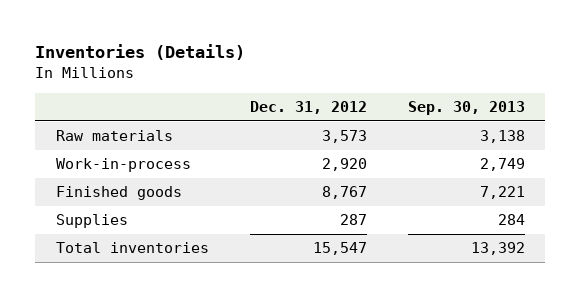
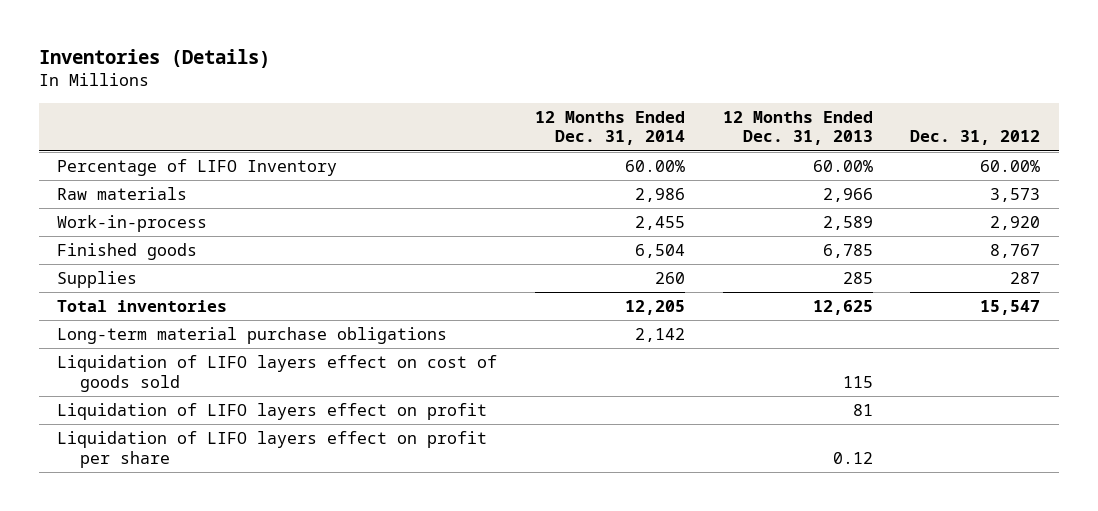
[407,101,525,116] Sep. 30, 2013 -> none
none -> [535,110,686,146] 12 Months Ended Dec. 31, 2014
none -> [722,110,873,146] 12 Months Ended Dec. 31, 2013
none -> [57,159,338,177] Percentage of LIFO Inventory
none -> [57,327,448,345] Long-term material purchase obligations
none -> [57,355,498,392] Liquidation of LIFO layers effect on cost of goods sold
none -> [57,403,488,421] Liquidation of LIFO layers effect on profit
none -> [57,431,488,468] Liquidation of LIFO layers effect on profit per share

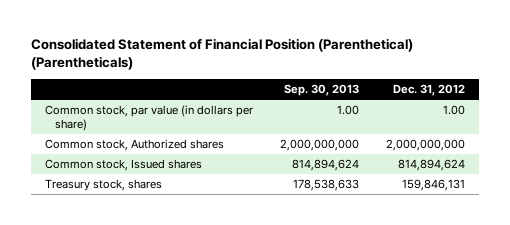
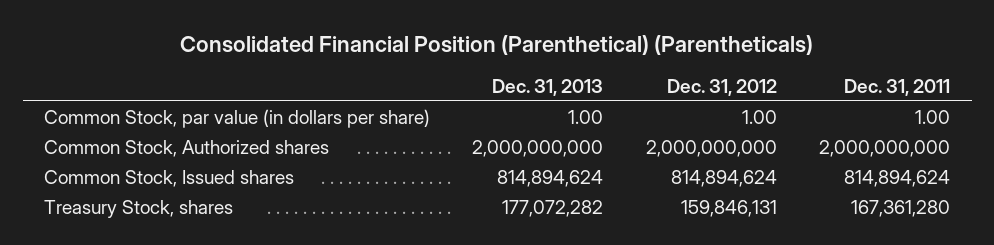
[31,38,414,71] Consolidated Statement of Financial Position (Parenthetical) (Parentheticals) -> [180,35,814,56] Consolidated Financial Position (Parenthetical) (Parentheticals)
[283,84,359,97] Sep. 30, 2013 -> none
none -> [492,78,604,96] Dec. 31, 2013
none -> [844,78,951,96] Dec. 31, 2011
[44,105,253,131] Common stock, par value (in dollars per share) -> [43,108,430,128] Common Stock, par value (in dollars per share)
[44,139,224,152] Common stock, Authorized shares -> [43,139,329,157] Common Stock, Authorized shares
[44,159,202,172] Common stock, Issued shares -> [43,169,294,187] Common Stock, Issued shares
[44,179,162,192] Treasury stock, shares -> [43,199,233,218] Treasury Stock, shares

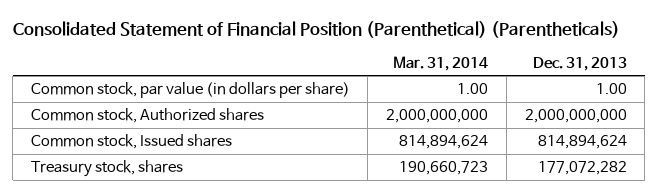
[180,35,814,56] Consolidated Financial Position (Parenthetical) (Parentheticals) -> [12,20,620,38] Consolidated Statement of Financial Position (Parenthetical) (Parentheticals)
[666,78,777,96] Dec. 31, 2012 -> none
[844,78,951,96] Dec. 31, 2011 -> none
none -> [393,55,489,71] Mar. 31, 2014
[43,108,430,128] Common Stock, par value (in dollars per share) -> [30,82,350,99] Common stock, par value (in dollars per share)
[43,139,329,157] Common Stock, Authorized shares -> [30,108,264,124] Common stock, Authorized shares
[43,169,294,187] Common Stock, Issued shares -> [30,134,232,150] Common stock, Issued shares
[43,199,233,218] Treasury Stock, shares -> [30,160,183,178] Treasury stock, shares

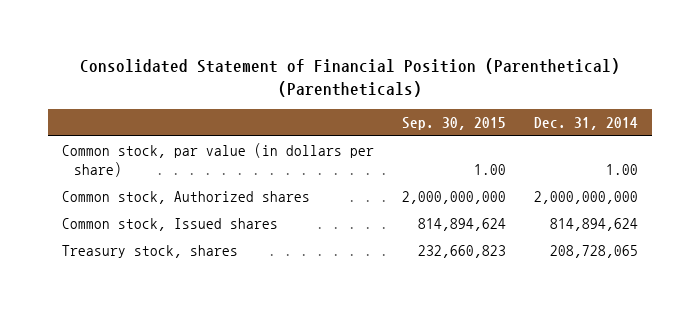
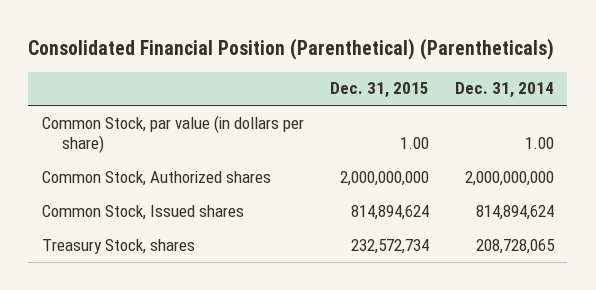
[79,57,620,97] Consolidated Statement of Financial Position (Parenthetical) (Parentheticals) -> [28,37,555,60] Consolidated Financial Position (Parenthetical) (Parentheticals)
[401,117,506,131] Sep. 30, 2015 -> none
none -> [329,82,429,99] Dec. 31, 2015
[61,143,374,178] Common stock, par value (in dollars per share) -> [41,114,304,154] Common Stock, par value (in dollars per share)
[61,191,310,205] Common stock, Authorized shares -> [41,170,271,186] Common Stock, Authorized shares
[61,218,278,232] Common stock, Issued shares -> [41,204,244,220] Common Stock, Issued shares
[61,245,238,259] Treasury stock, shares -> [41,238,195,254] Treasury Stock, shares

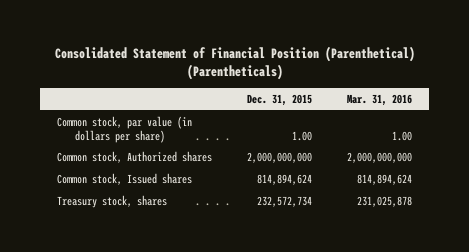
[28,37,555,60] Consolidated Financial Position (Parenthetical) (Parentheticals) -> [54,46,415,81] Consolidated Statement of Financial Position (Parenthetical) (Parentheticals)
[455,82,555,99] Dec. 31, 2014 -> none
none -> [346,94,412,107] Mar. 31, 2016
[41,114,304,154] Common Stock, par value (in dollars per share) -> [57,116,193,143] Common stock, par value (in dollars per share)
[41,170,271,186] Common Stock, Authorized shares -> [57,151,213,164] Common stock, Authorized shares
[41,204,244,220] Common Stock, Issued shares -> [57,173,193,186] Common stock, Issued shares
[41,238,195,254] Treasury Stock, shares -> [57,195,168,209] Treasury stock, shares

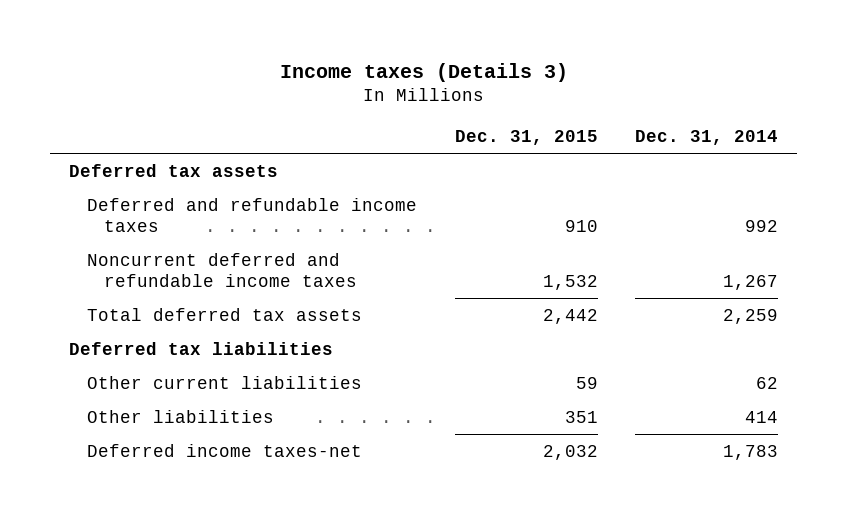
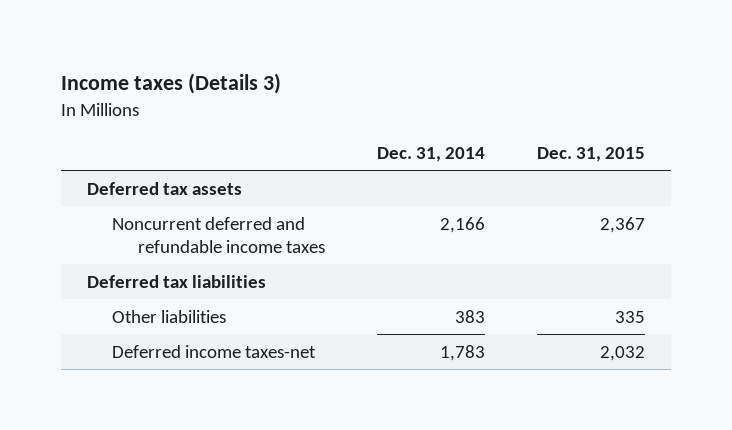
[86,197,417,233] Deferred and refundable income taxes -> none
[86,307,362,321] Total deferred tax assets -> none
[542,275,598,291] 1,532 -> [600,216,646,233] 2,367
[723,275,779,291] 1,267 -> [440,216,486,233] 2,166
[86,375,362,389] Other current liabilities -> none
[564,410,598,423] 351 -> [615,310,646,323] 335
[745,410,779,423] 414 -> [455,309,486,323] 383

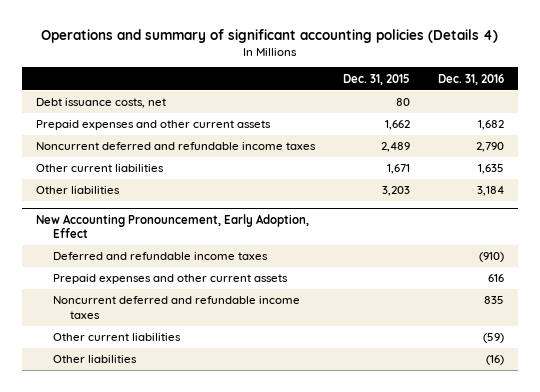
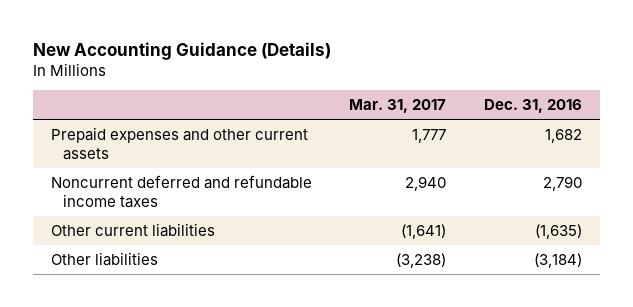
[41,28,499,43] Operations and summary of significant accounting policies (Details 4) -> [32,41,331,60] New Accounting Guidance (Details)
[343,73,411,85] Dec. 31, 2015 -> none
none -> [349,99,447,114] Mar. 31, 2017
[35,98,166,109] Debt issuance costs, net -> none
[35,213,309,238] New Accounting Pronouncement, Early Adoption, Effect -> none
[52,252,268,261] Deferred and refundable income taxes -> none
[52,274,288,285] Prepaid expenses and other current assets -> none
[52,296,300,319] Noncurrent deferred and refundable income taxes -> none
[52,333,181,342] Other current liabilities -> none
[52,355,137,364] Other liabilities -> none
[478,164,505,175] 1,635 -> [534,223,582,239] (1,635)
[477,186,505,197] 3,184 -> [533,252,582,268] (3,184)

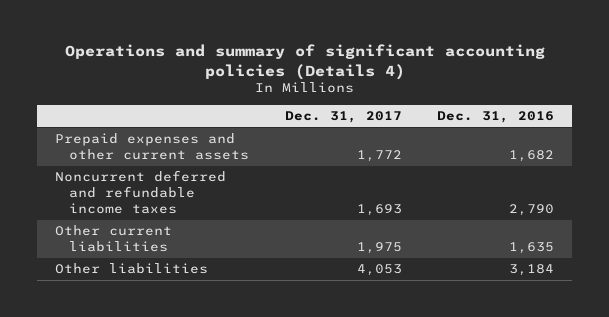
[32,41,331,60] New Accounting Guidance (Details) -> [64,44,545,80] Operations and summary of significant accounting policies (Details 4)
[349,99,447,114] Mar. 31, 2017 -> none
none -> [284,111,402,124] Dec. 31, 2017
[534,223,582,239] (1,635) -> [509,242,555,255] 1,635
[533,252,582,268] (3,184) -> [509,264,555,277] 3,184

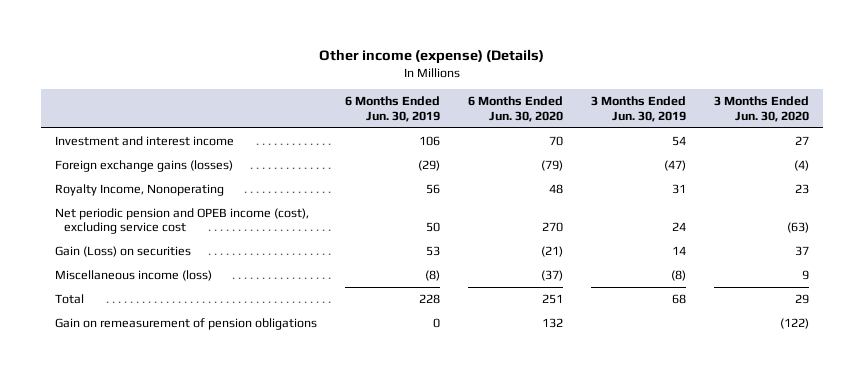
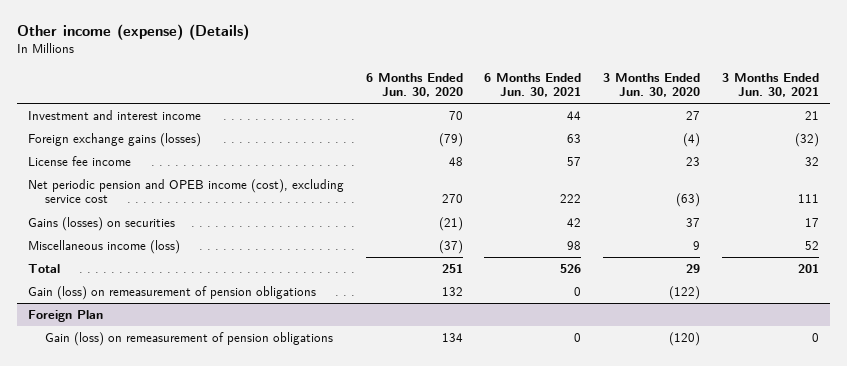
[344,96,440,122] 6 Months Ended Jun. 30, 2019 -> none
[590,96,686,122] 3 Months Ended Jun. 30, 2019 -> none
none -> [484,72,582,98] 6 Months Ended Jun. 30, 2021
none -> [721,72,819,98] 3 Months Ended Jun. 30, 2021
[54,183,224,196] Royalty Income, Nonoperating -> [27,156,131,167] License fee income
[54,245,191,257] Gain (Loss) on securities -> [27,217,175,232] Gains (losses) on securities
[54,317,317,330] Gain on remeasurement of pension obligations -> [27,286,316,301] Gain (loss) on remeasurement of pension obligations
none -> [27,310,103,323] Foreign Plan
none -> [45,332,334,347] Gain (loss) on remeasurement of pension obligations

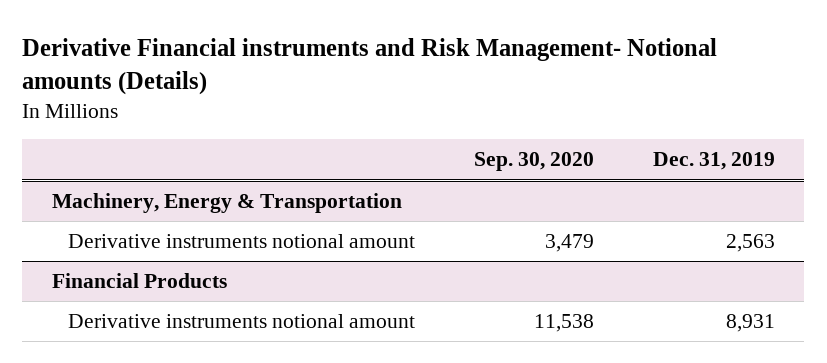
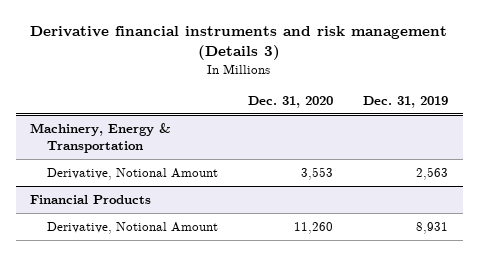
[22,37,718,95] Derivative Financial instruments and Risk Management- Notional amounts (Details) -> [30,25,448,61] Derivative financial instruments and risk management (Details 3)
[474,152,595,172] Sep. 30, 2020 -> none
none -> [248,95,334,108] Dec. 31, 2020
[68,234,416,249] Derivative instruments notional amount -> [47,167,219,180] Derivative, Notional Amount
[68,314,416,329] Derivative instruments notional amount -> [47,221,219,234] Derivative, Notional Amount

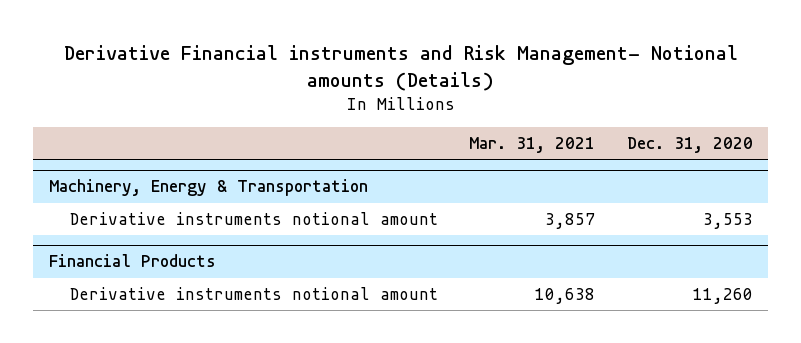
[30,25,448,61] Derivative financial instruments and risk management (Details 3) -> [63,44,738,91] Derivative Financial instruments and Risk Management- Notional amounts (Details)
[362,95,448,108] Dec. 31, 2019 -> none
none -> [469,137,596,154] Mar. 31, 2021
[47,167,219,180] Derivative, Notional Amount -> [70,212,439,226] Derivative instruments notional amount
[47,221,219,234] Derivative, Notional Amount -> [70,287,439,301] Derivative instruments notional amount

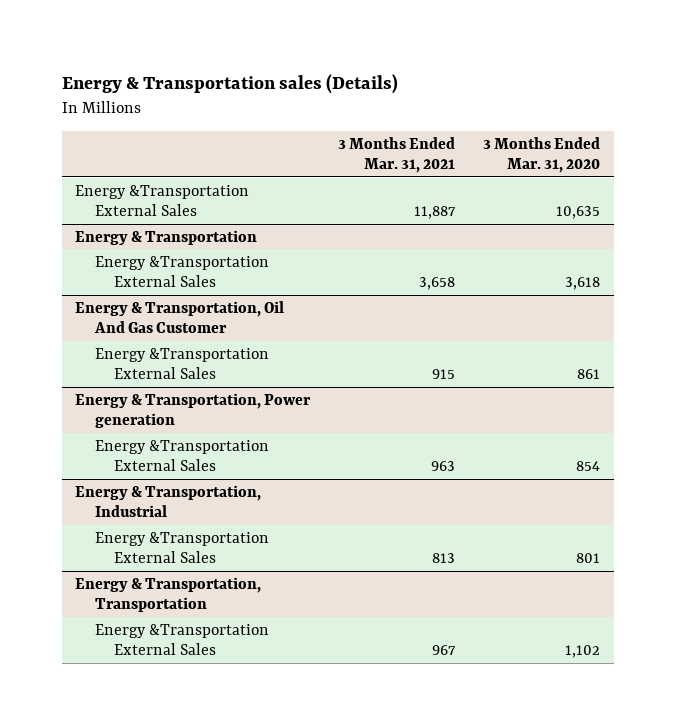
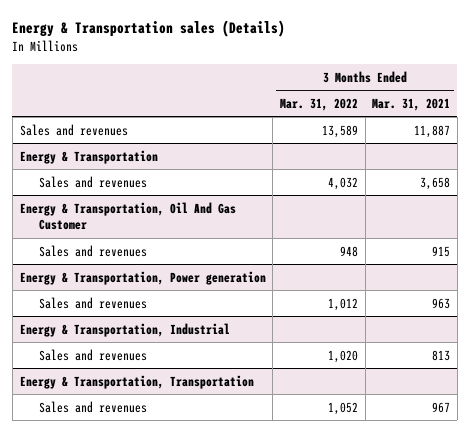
[483,136,601,174] 3 Months Ended Mar. 31, 2020 -> none
none -> [279,97,358,111] Mar. 31, 2022
[75,184,250,217] Energy &Transportation External Sales -> [19,123,128,136] Sales and revenues
[94,255,269,288] Energy &Transportation External Sales -> [39,175,148,188] Sales and revenues
[94,347,269,380] Energy &Transportation External Sales -> [39,244,148,257] Sales and revenues
[94,439,269,472] Energy &Transportation External Sales -> [39,296,148,309] Sales and revenues
[94,531,269,564] Energy &Transportation External Sales -> [39,348,148,361] Sales and revenues
[94,623,269,656] Energy &Transportation External Sales -> [39,400,148,413] Sales and revenues

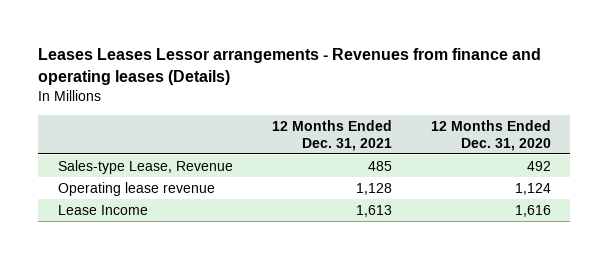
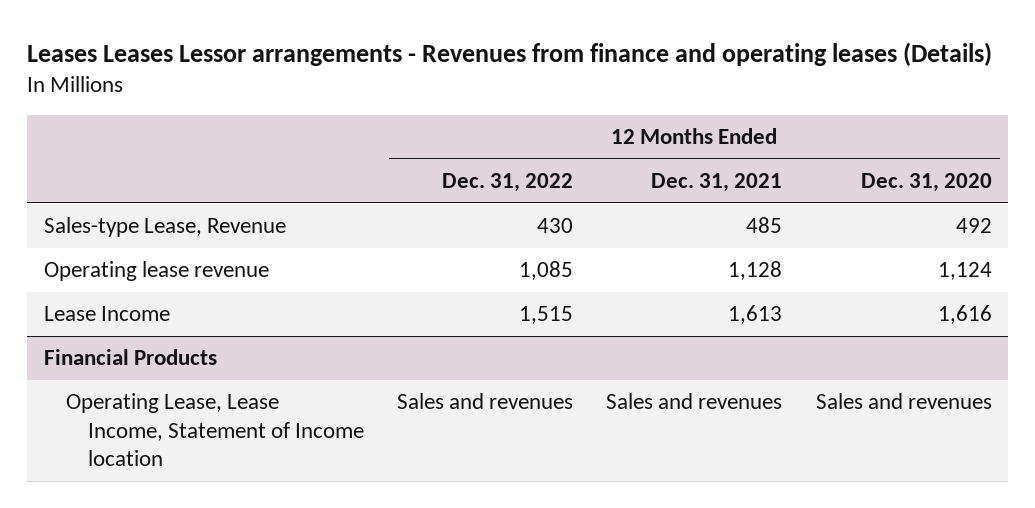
none -> [442,172,574,192] Dec. 31, 2022
none -> [43,349,217,366] Financial Products
none -> [65,393,365,467] Operating Lease, Lease Income, Statement of Income location

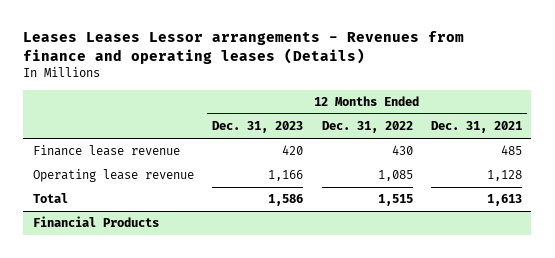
[860,172,992,192] Dec. 31, 2020 -> none
none -> [212,121,304,134] Dec. 31, 2023
[43,217,286,238] Sales-type Lease, Revenue -> [32,145,180,157] Finance lease revenue
[43,306,170,322] Lease Income -> [32,193,68,204] Total
[65,393,365,467] Operating Lease, Lease Income, Statement of Income location -> none

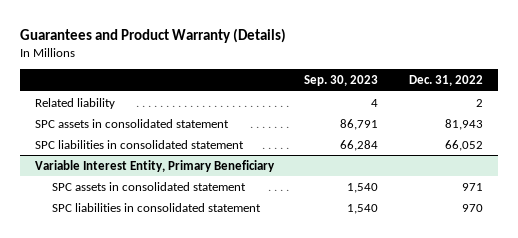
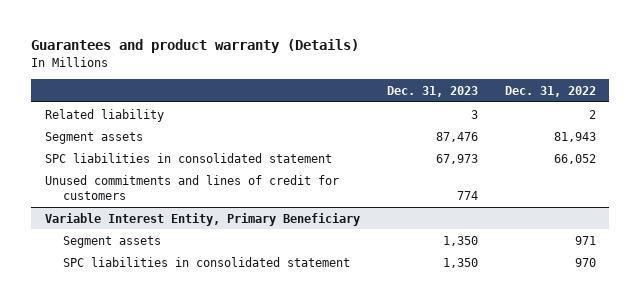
[19,27,286,43] Guarantees and Product Warranty (Details) -> [31,39,360,54] Guarantees and product warranty (Details)
[304,75,379,87] Sep. 30, 2023 -> none
none -> [386,85,478,97] Dec. 31, 2023
[35,118,230,128] SPC assets in consolidated statement -> [44,131,143,144] Segment assets
none -> [44,174,339,200] Unused commitments and lines of credit for customers
[51,181,246,191] SPC assets in consolidated statement -> [63,235,162,248] Segment assets

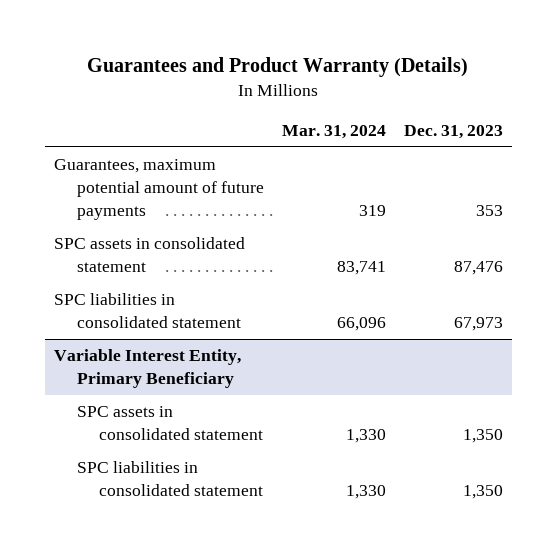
[31,39,360,54] Guarantees and product warranty (Details) -> [87,56,469,77] Guarantees and Product Warranty (Details)
[504,85,596,97] Dec. 31, 2022 -> none
none -> [281,124,386,139] Mar. 31, 2024
[44,108,164,122] Related liability -> none
none -> [53,159,264,220] Guarantees, maximum potential amount of future payments
[44,131,143,144] Segment assets -> [53,237,245,273] SPC assets in consolidated statement
[44,174,339,200] Unused commitments and lines of credit for customers -> none
[63,235,162,248] Segment assets -> [76,406,264,441] SPC assets in consolidated statement

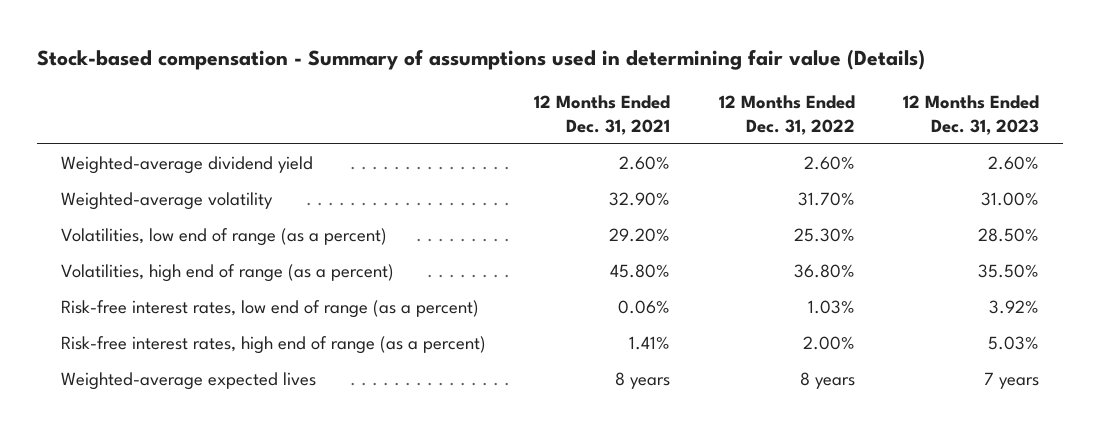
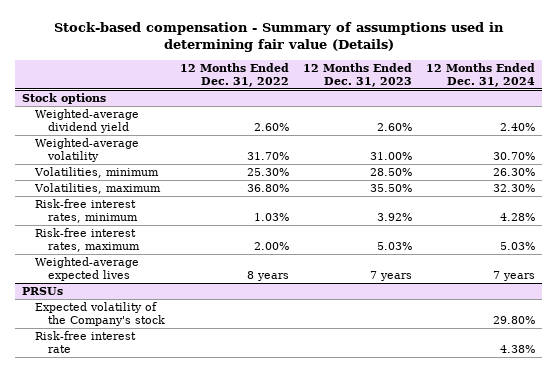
[534,94,671,135] 12 Months Ended Dec. 31, 2021 -> none
none -> [425,63,535,87] 12 Months Ended Dec. 31, 2024
none -> [22,92,107,104] Stock options
[60,228,387,247] Volatilities, low end of range (as a percent) -> [34,166,160,178] Volatilities, minimum
[60,264,394,283] Volatilities, high end of range (as a percent) -> [34,182,162,194] Volatilities, maximum
[60,300,479,319] Risk-free interest rates, low end of range (as a percent) -> [35,198,139,223] Risk-free interest rates, minimum
[60,336,486,355] Risk-free interest rates, high end of range (as a percent) -> [35,227,141,252] Risk-free interest rates, maximum
none -> [22,286,64,295] PRSUs
none -> [35,301,166,326] Expected volatility of the Company's stock
none -> [35,330,137,353] Risk-free interest rate

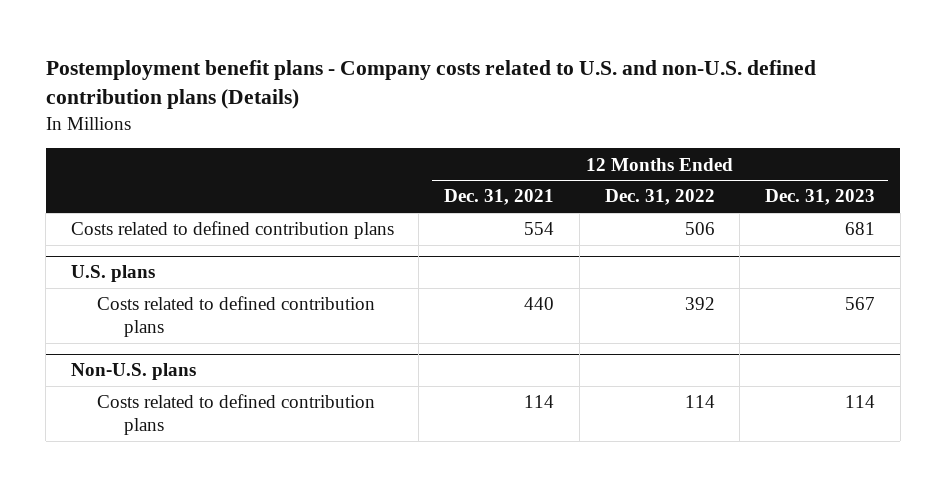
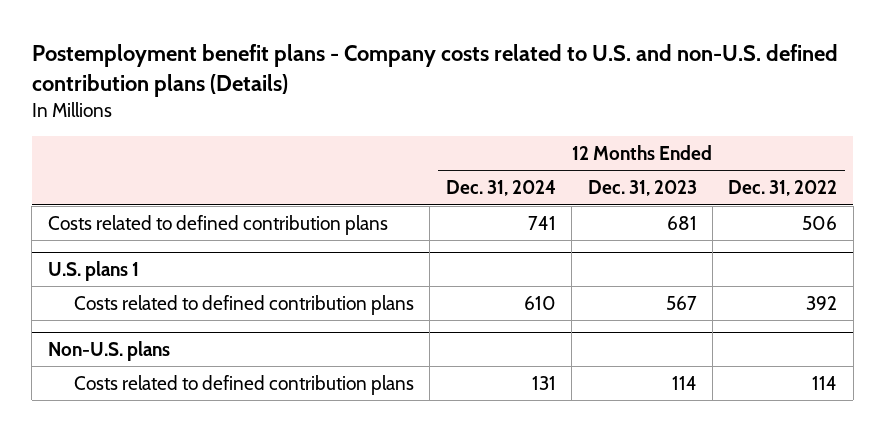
[444,189,555,206] Dec. 31, 2021 -> none
none -> [445,180,556,197] Dec. 31, 2024
[70,265,155,283] U.S. plans -> [47,260,139,281] U.S. plans 1

